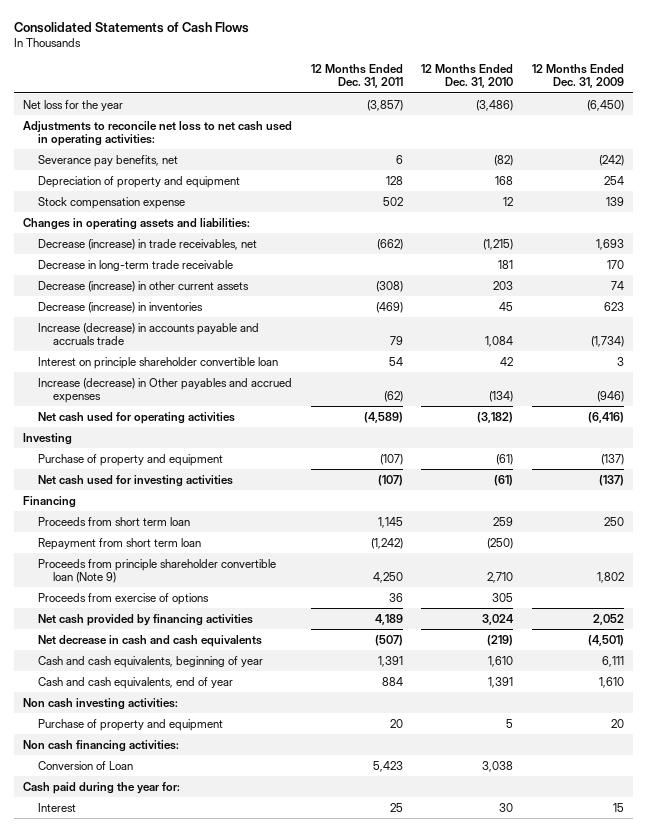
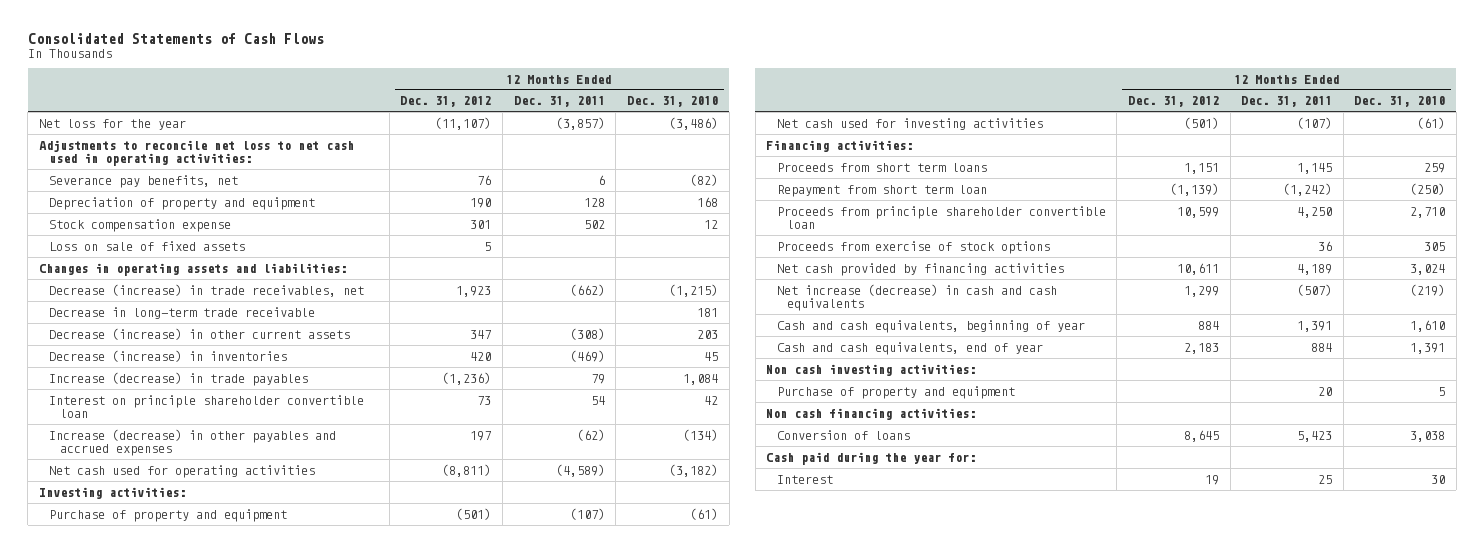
[532,64,625,89] 12 Months Ended Dec. 31, 2009 -> none
none -> [400,96,492,108] Dec. 31, 2012
none -> [49,240,246,251] Loss on sale of fixed assets
[38,322,260,345] Increase (decrease) in accounts payable and accruals trade -> [49,371,309,386] Increase (decrease) in trade payables
[38,377,293,403] Increase (decrease) in Other payables and accrued expenses -> [49,428,337,457] Increase (decrease) in other payables and accrued expenses
[23,432,73,445] Investing -> [38,486,186,499] Investing activities:
[23,495,77,508] Financing -> [766,139,914,152] Financing activities:
[38,516,191,526] Proceeds from short term loan -> [776,162,987,172] Proceeds from short term loans
[38,558,277,583] Proceeds from principle shareholder convertible loan (Note 9) -> [776,205,1106,230] Proceeds from principle shareholder convertible loan
[38,592,210,605] Proceeds from exercise of options -> [776,240,1050,254] Proceeds from exercise of stock options
[38,634,263,647] Net decrease in cash and cash equivalents -> [776,283,1057,312] Net increase (decrease) in cash and cash equivalents
[38,760,134,770] Conversion of Loan -> [776,429,910,440] Conversion of loans

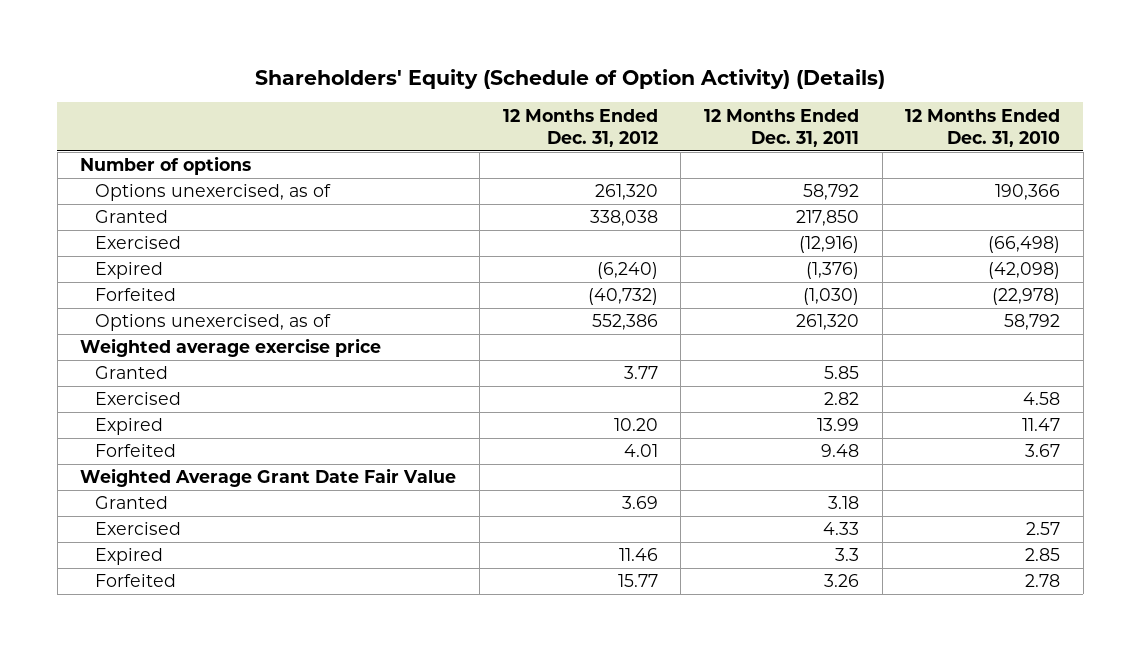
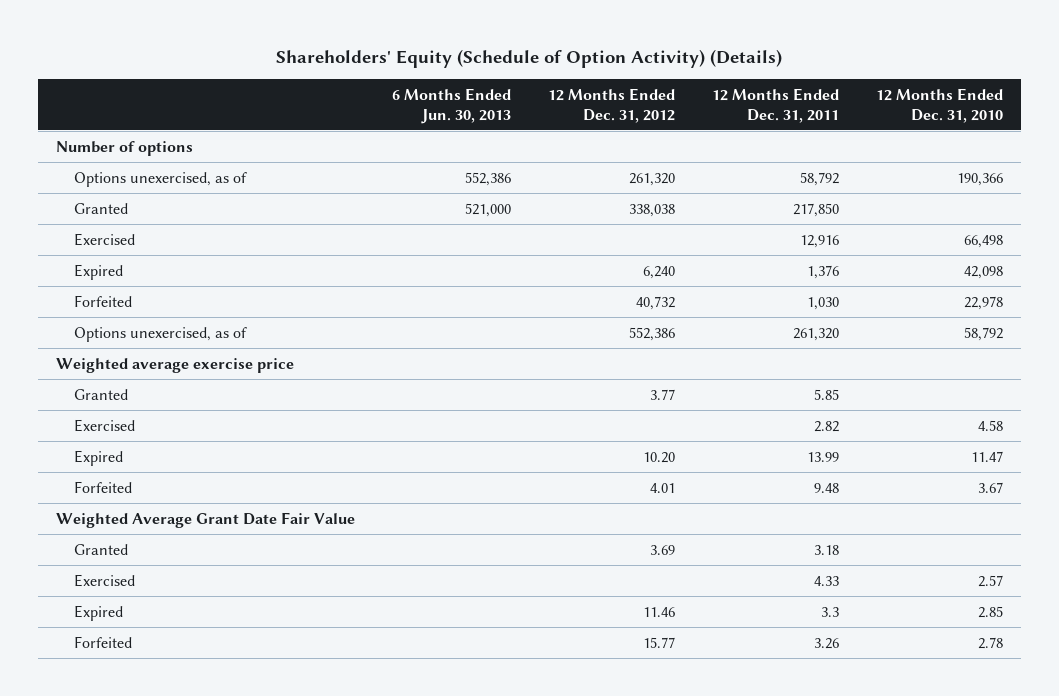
none -> [391,87,511,124] 6 Months Ended Jun. 30, 2013
[799,236,860,254] (12,916) -> [799,234,839,248] 12,916
[988,236,1061,254] (66,498) -> [963,234,1003,248] 66,498
[596,262,658,280] (6,240) -> [642,265,675,279] 6,240
[806,262,860,280] (1,376) -> [806,264,839,279] 1,376
[988,262,1061,280] (42,098) -> [963,265,1003,279] 42,098
[587,288,658,306] (40,732) -> [635,295,675,310] 40,732
[803,288,860,306] (1,030) -> [806,296,839,310] 1,030
[992,288,1061,306] (22,978) -> [963,295,1003,310] 22,978

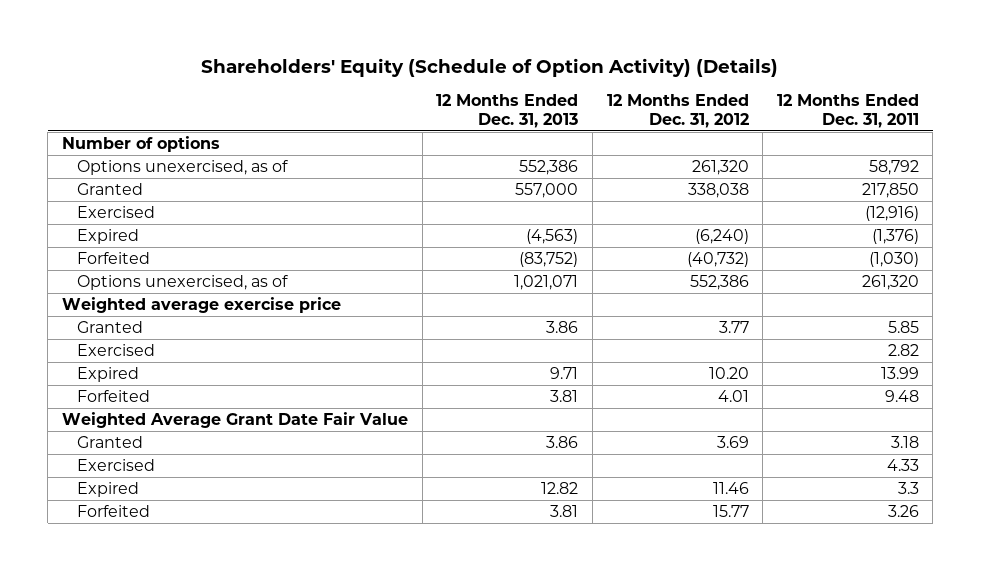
[391,87,511,124] 6 Months Ended Jun. 30, 2013 -> none
[875,87,1003,123] 12 Months Ended Dec. 31, 2010 -> none
none -> [436,93,579,128] 12 Months Ended Dec. 31, 2013
[799,234,839,248] 12,916 -> [864,206,919,222] (12,916)
[642,265,675,279] 6,240 -> [694,229,749,245] (6,240)
[806,264,839,279] 1,376 -> [871,229,919,245] (1,376)
[635,295,675,310] 40,732 -> [686,252,749,268] (40,732)
[806,296,839,310] 1,030 -> [868,252,919,268] (1,030)

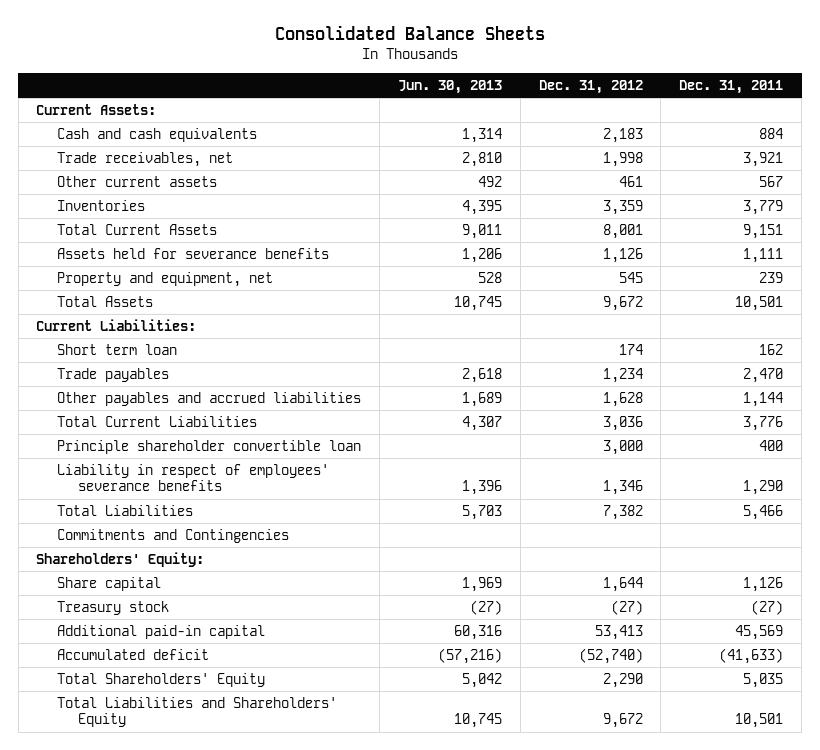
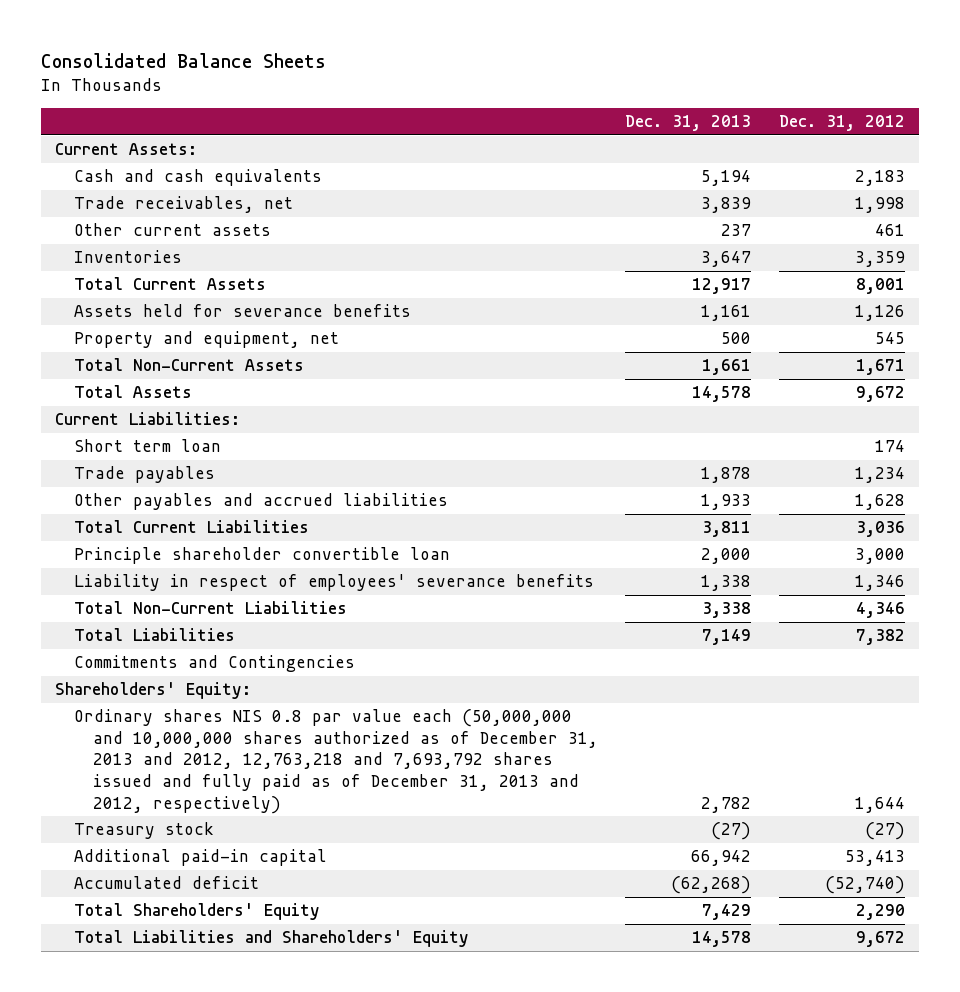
[397,80,502,95] Jun. 30, 2013 -> none
[679,80,784,95] Dec. 31, 2011 -> none
none -> [625,114,752,131] Dec. 31, 2013
none -> [73,358,304,372] Total Non-Current Assets
none -> [73,601,347,615] Total Non-Current Liabilities
[57,576,162,591] Share capital -> [73,709,598,814] Ordinary shares NIS 0.8 par value each (50,000,000 and 10,000,000 shares authorized as of December 31, 2013 and 2012, 12,763,218 and 7,693,792 shares issued and fully paid as of December 31, 2013 and 2012, respectively)

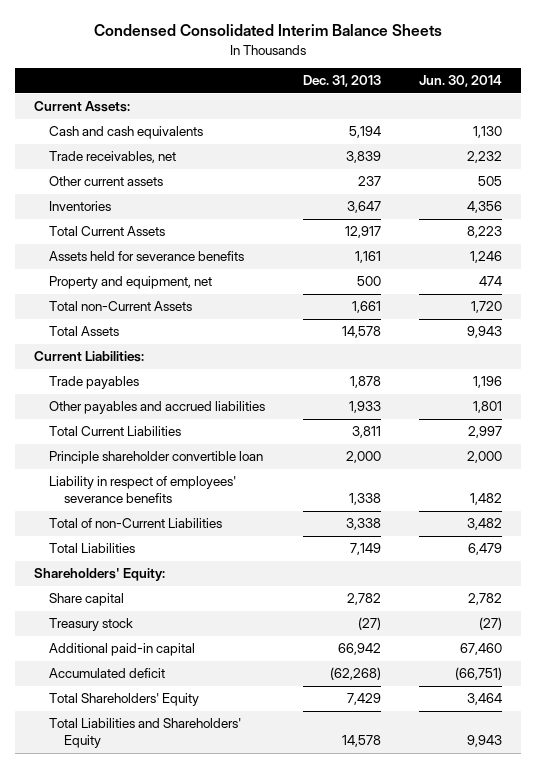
[41,52,327,68] Consolidated Balance Sheets -> [94,24,443,37] Condensed Consolidated Interim Balance Sheets
[778,114,905,131] Dec. 31, 2012 -> none
none -> [419,75,503,88] Jun. 30, 2014
[73,358,304,372] Total Non-Current Assets -> [48,301,192,312] Total non-Current Assets
[73,439,221,453] Short term loan -> none
[73,601,347,615] Total Non-Current Liabilities -> [48,518,222,529] Total of non-Current Liabilities
[73,655,355,673] Commitments and Contingencies -> none
[73,709,598,814] Ordinary shares NIS 0.8 par value each (50,000,000 and 10,000,000 shares authorized as of December 31, 2013 and 2012, 12,763,218 and 7,693,792 shares issued and fully paid as of December 31, 2013 and 2012, respectively) -> [48,593,124,607] Share capital

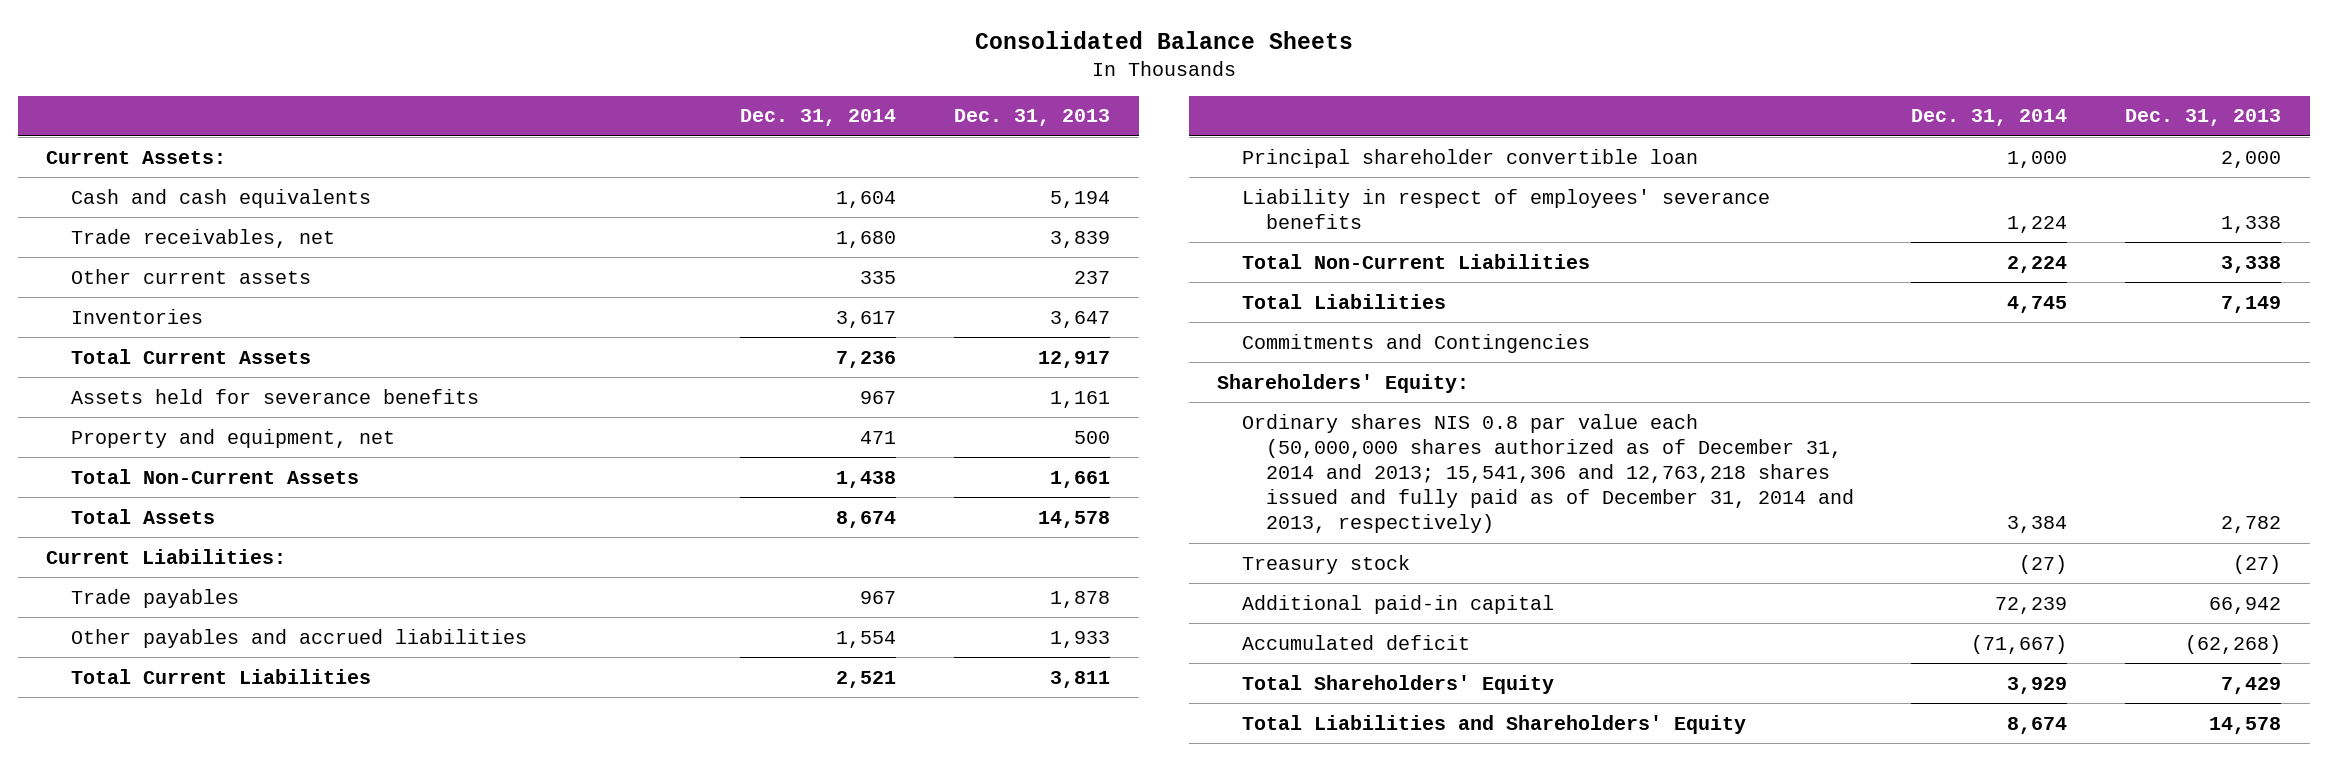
[94,24,443,37] Condensed Consolidated Interim Balance Sheets -> [974,30,1353,49] Consolidated Balance Sheets
[419,75,503,88] Jun. 30, 2014 -> none
none -> [740,109,897,127] Dec. 31, 2014
[48,301,192,312] Total non-Current Assets -> [70,468,359,484] Total Non-Current Assets
[48,451,263,465] Principle shareholder convertible loan -> [1241,148,1698,168] Principal shareholder convertible loan
[48,518,222,529] Total of non-Current Liabilities -> [1241,253,1590,269] Total Non-Current Liabilities
none -> [1241,333,1590,353] Commitments and Contingencies
[48,593,124,607] Share capital -> [1241,413,1854,534] Ordinary shares NIS 0.8 par value each (50,000,000 shares authorized as of December 31, 2014 and 2013; 15,541,306 and 12,763,218 shares issued and fully paid as of December 31, 2014 and 2013, respectively)

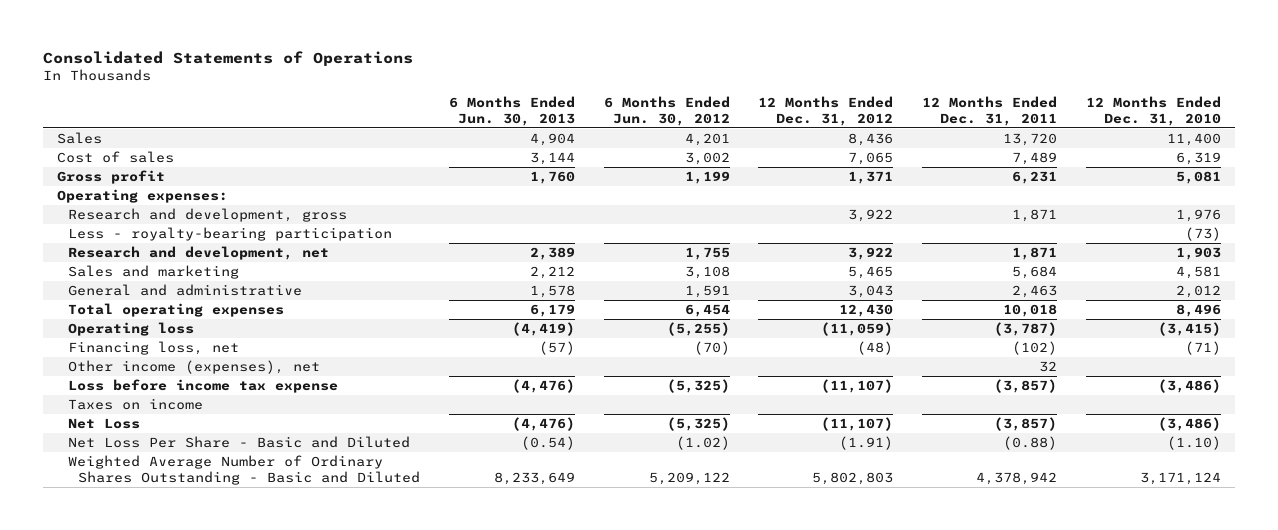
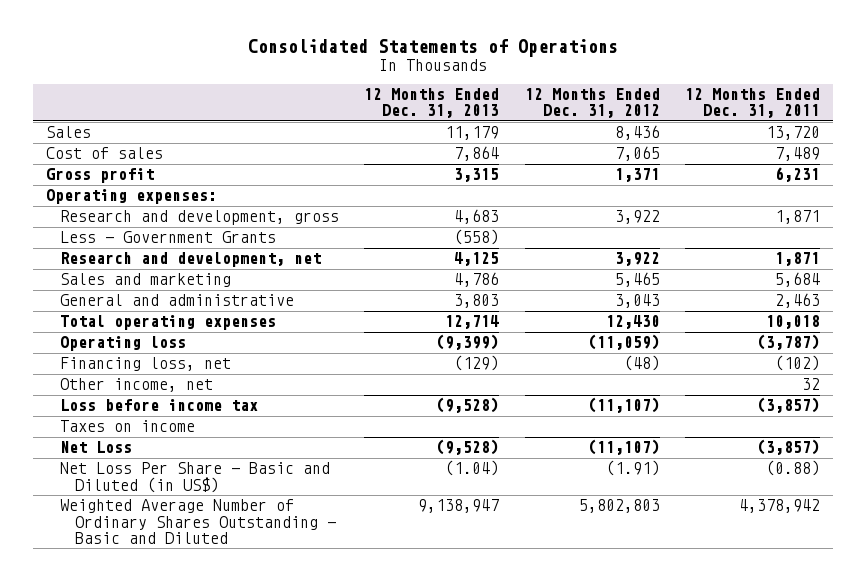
[448,96,575,126] 6 Months Ended Jun. 30, 2013 -> none
[603,96,730,126] 6 Months Ended Jun. 30, 2012 -> none
[1085,96,1221,126] 12 Months Ended Dec. 31, 2010 -> none
none -> [364,88,500,119] 12 Months Ended Dec. 31, 2013
[67,227,392,242] Less - royalty-bearing participation -> none
none -> [60,231,277,244] Less - Government Grants
[67,360,320,375] Other income (expenses), net -> [60,378,214,393] Other income, net
[67,379,338,394] Loss before income tax expense -> [60,399,259,412] Loss before income tax
[67,436,410,449] Net Loss Per Share - Basic and Diluted -> [60,462,331,493] Net Loss Per Share - Basic and Diluted (in US$)

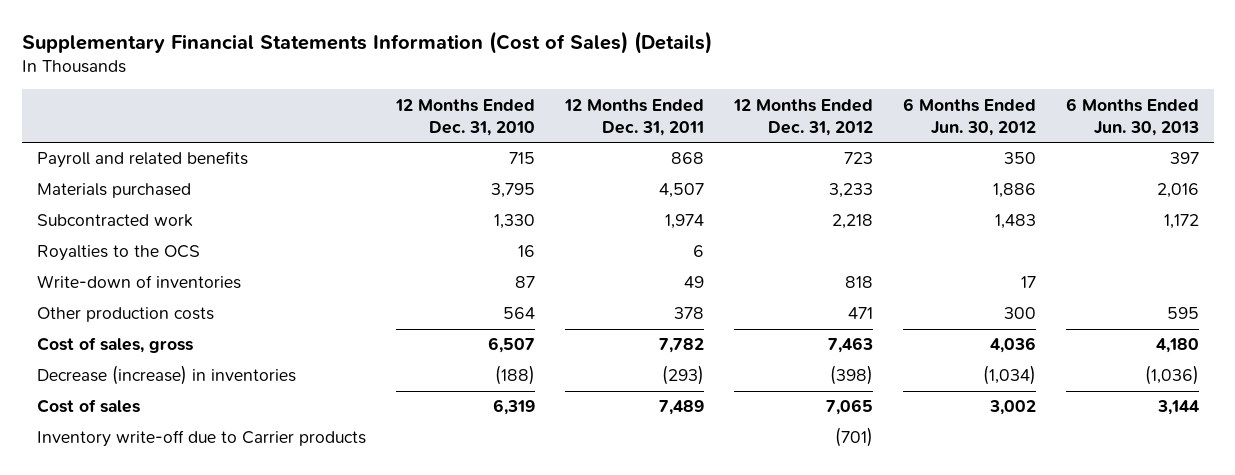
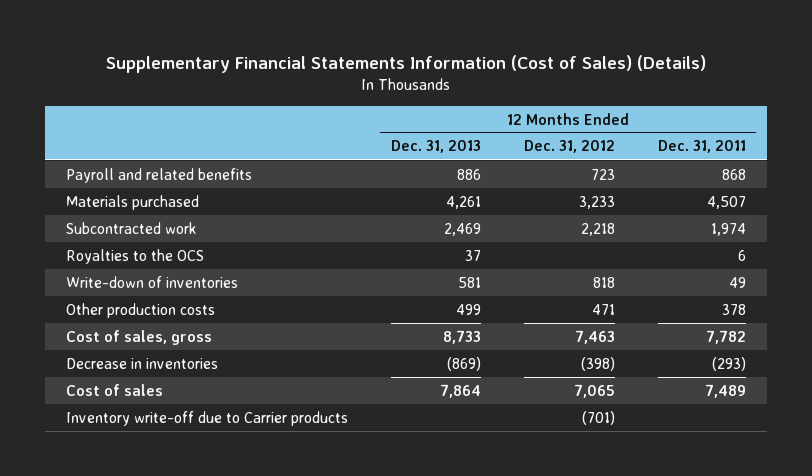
[394,98,535,136] 12 Months Ended Dec. 31, 2010 -> none
[902,97,1036,136] 6 Months Ended Jun. 30, 2012 -> none
[1065,97,1199,136] 6 Months Ended Jun. 30, 2013 -> none
none -> [390,140,481,154] Dec. 31, 2013
[36,365,296,386] Decrease (increase) in inventories -> [65,357,218,369] Decrease in inventories

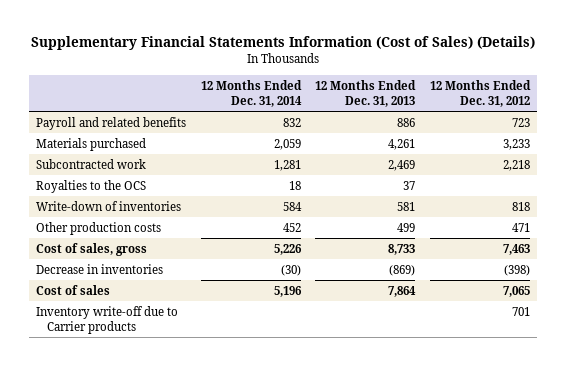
[657,140,746,154] Dec. 31, 2011 -> none
none -> [200,79,302,107] 12 Months Ended Dec. 31, 2014
[581,410,615,425] (701) -> [511,306,530,316] 701

